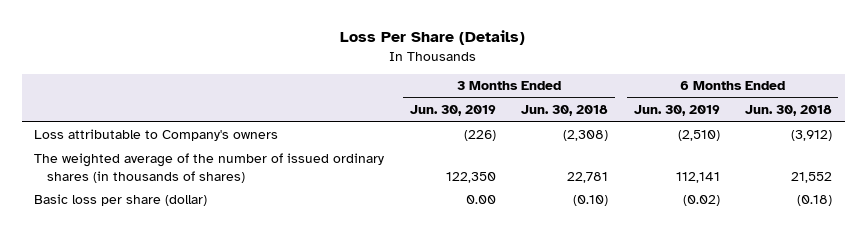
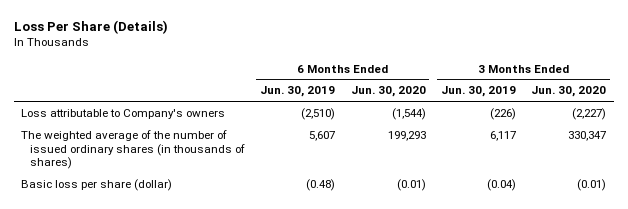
[521,105,609,117] Jun. 30, 2018 -> none
[745,105,833,117] Jun. 30, 2018 -> none
none -> [350,86,426,98] Jun. 30, 2020
none -> [531,86,607,98] Jun. 30, 2020
[445,171,496,183] 122,350 -> [489,130,516,141] 6,117
[675,171,720,183] 112,141 -> [309,130,336,141] 5,607
[465,195,496,205] 0.00 -> [486,178,516,191] (0.04)
[682,195,720,207] (0.02) -> [306,178,336,191] (0.48)

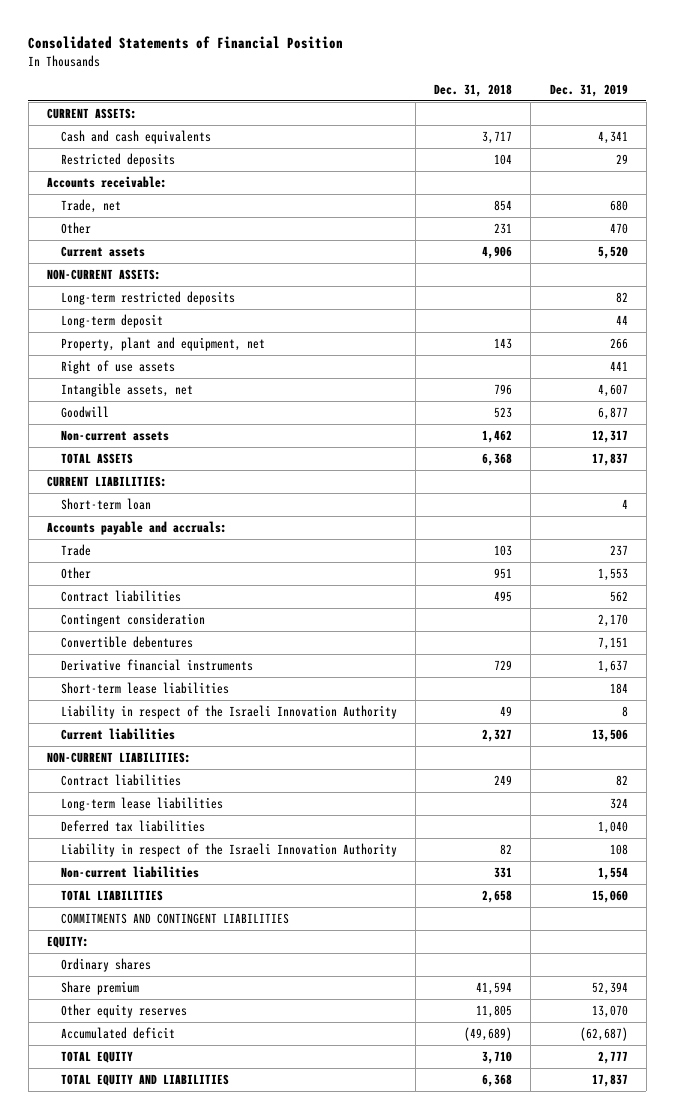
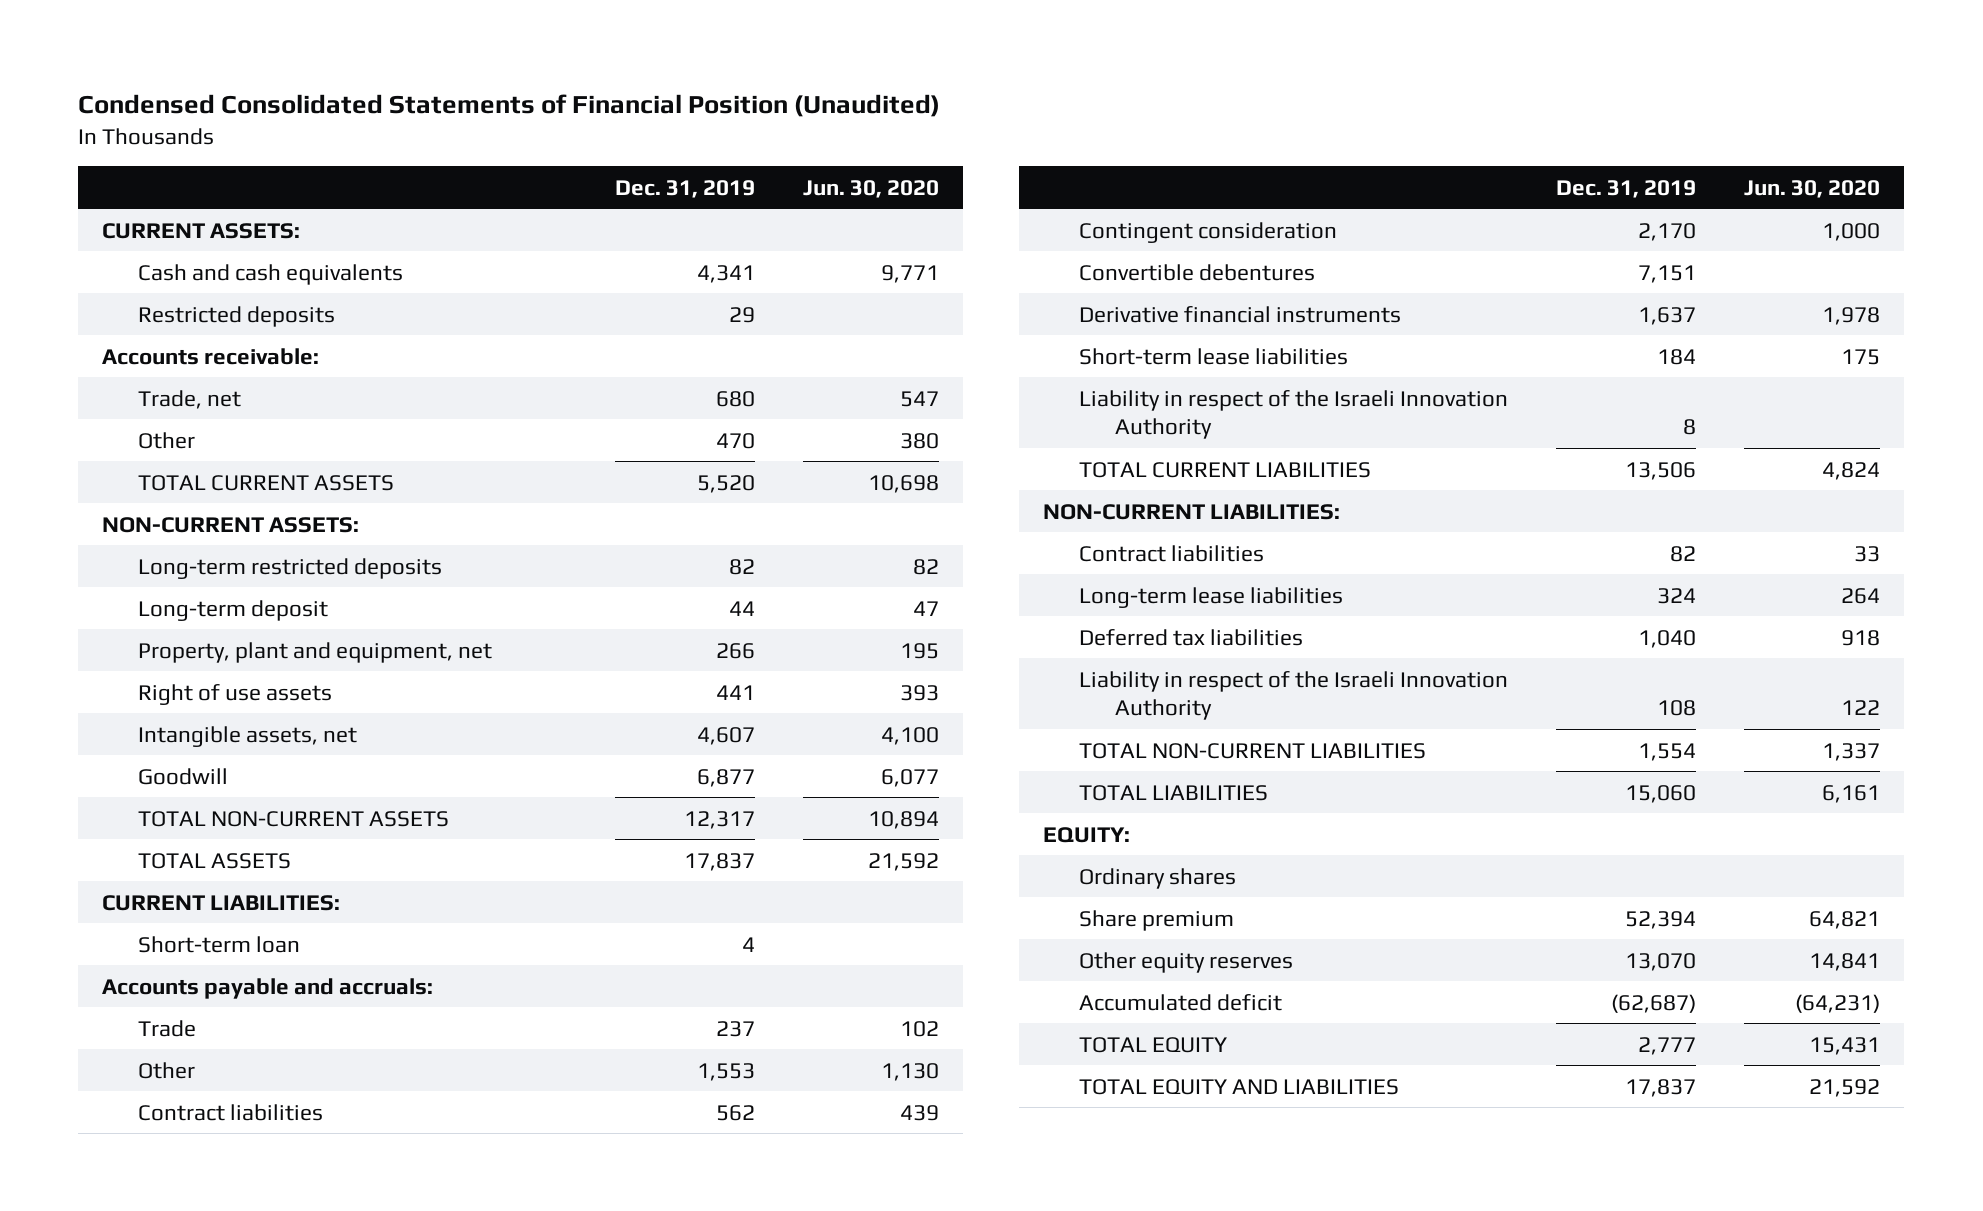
[28,36,344,50] Consolidated Statements of Financial Position -> [78,94,941,118] Condensed Consolidated Statements of Financial Position (Unaudited)
[434,84,513,98] Dec. 31, 2018 -> none
none -> [803,179,940,198] Jun. 30, 2020
[60,245,145,257] Current assets -> [138,474,395,491] TOTAL CURRENT ASSETS
[60,429,169,441] Non-current assets -> [138,810,450,827] TOTAL NON-CURRENT ASSETS
[60,727,175,740] Current liabilities -> [1079,461,1372,478] TOTAL CURRENT LIABILITIES
[60,865,199,878] Non-current liabilities -> [1079,742,1427,759] TOTAL NON-CURRENT LIABILITIES
[60,912,289,924] COMMITMENTS AND CONTINGENT LIABILITIES -> none

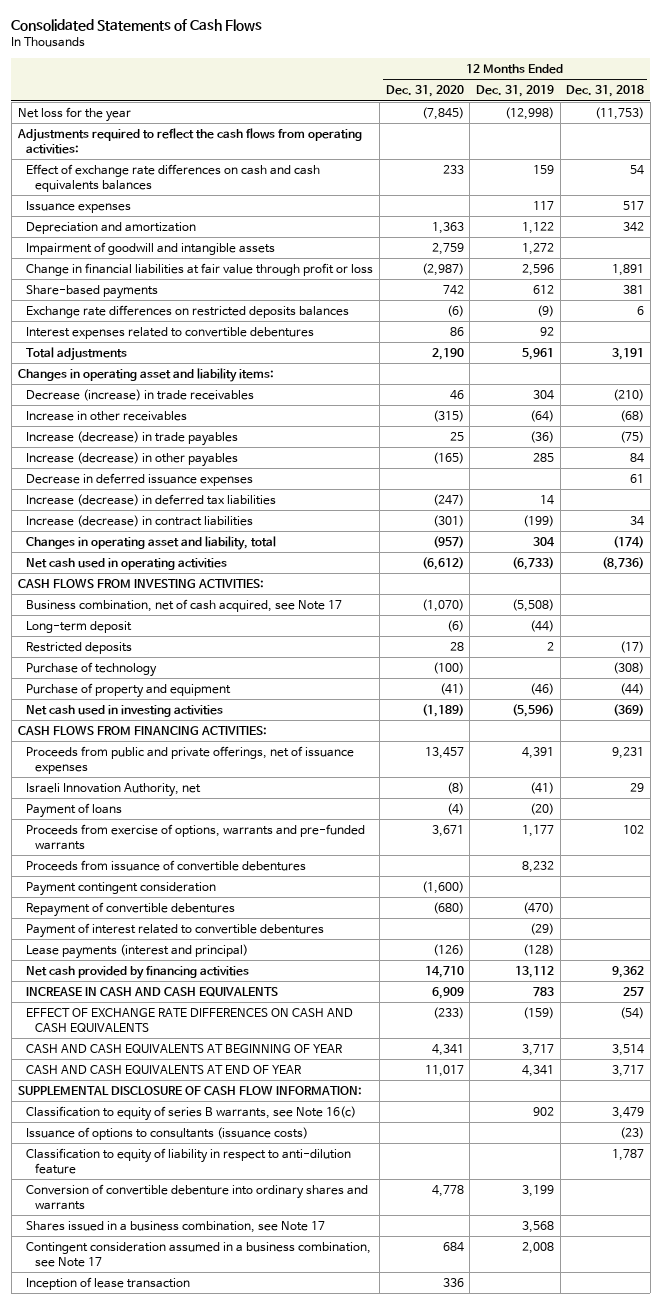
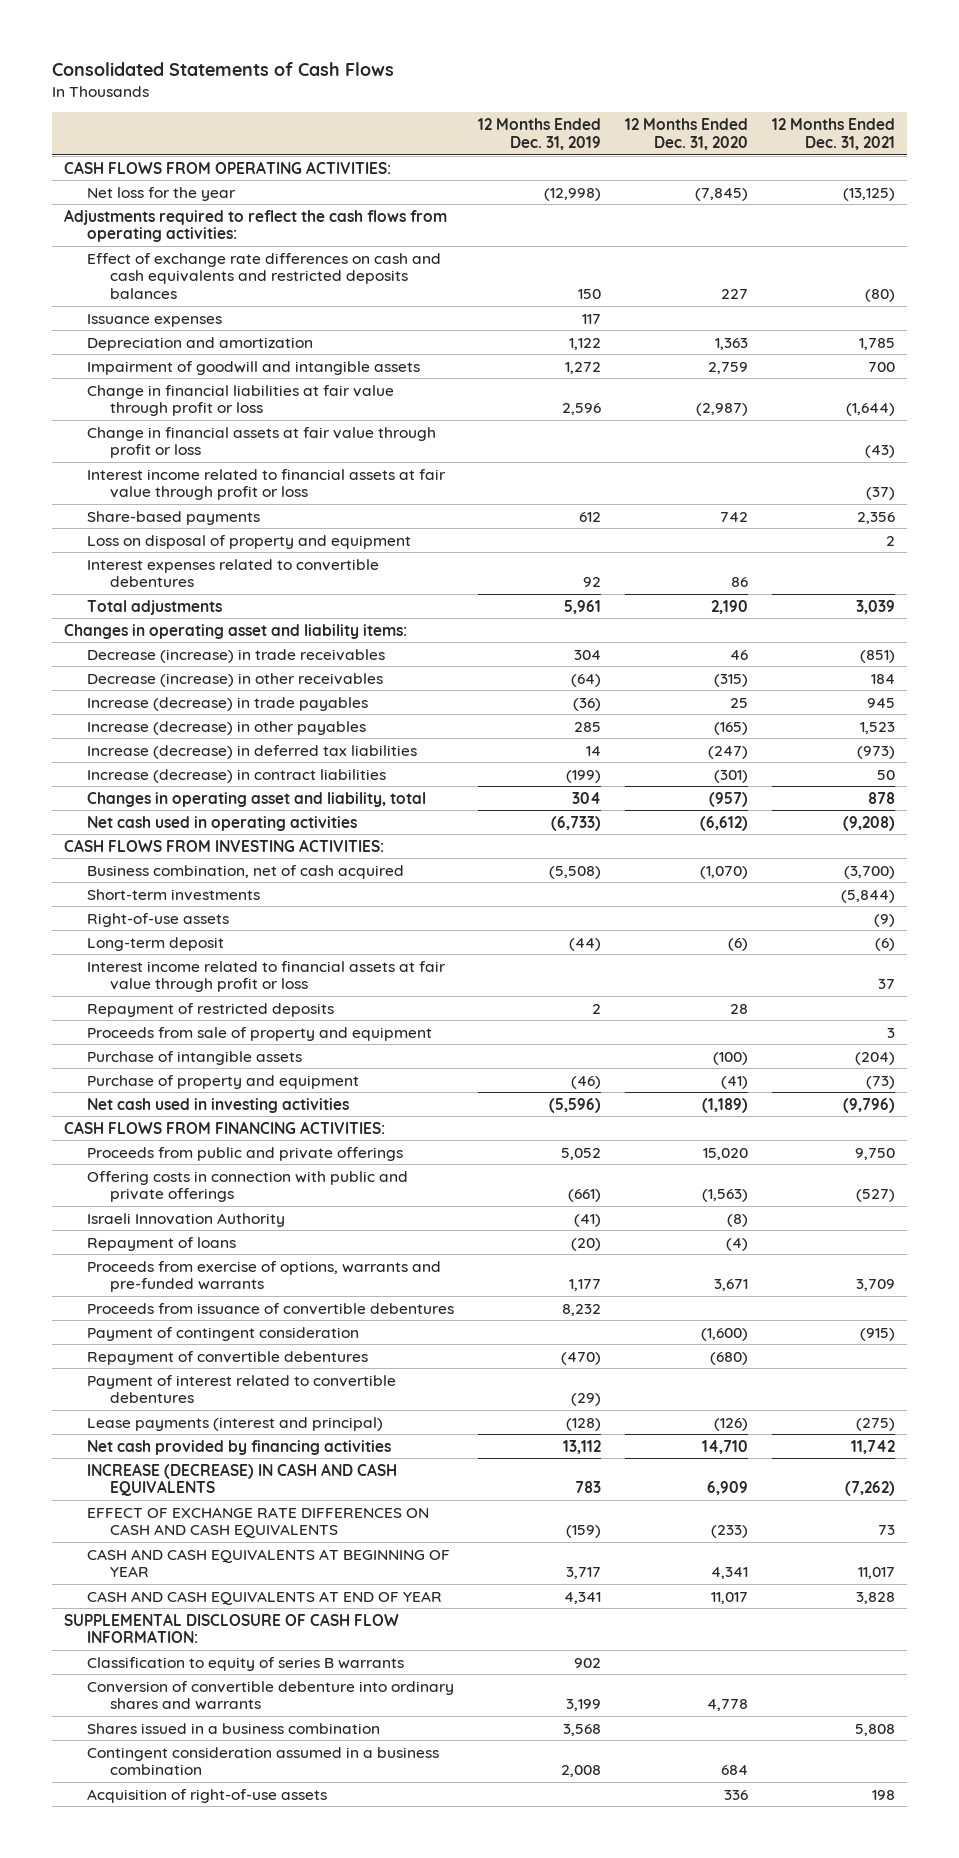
[566,85,645,98] Dec. 31, 2018 -> none
none -> [772,118,896,150] 12 Months Ended Dec. 31, 2021
none -> [64,160,392,174] CASH FLOWS FROM OPERATING ACTIVITIES:
[26,163,321,193] Effect of exchange rate differences on cash and cash equivalents balances -> [86,252,441,300] Effect of exchange rate differences on cash and cash equivalents and restricted deposits balances
[442,164,464,174] 233 -> [721,289,749,300] 227
[533,164,555,174] 159 -> [578,289,602,300] 150
none -> [86,426,436,459] Change in financial assets at fair value through profit or loss
none -> [86,468,446,501] Interest income related to financial assets at fair value through profit or loss
[26,304,350,318] Exchange rate differences on restricted deposits balances -> none
none -> [86,534,411,549] Loss on disposal of property and equipment
[26,410,188,421] Increase in other receivables -> [86,672,383,687] Decrease (increase) in other receivables
[26,472,254,486] Decrease in deferred issuance expenses -> none
[26,598,343,612] Business combination, net of cash acquired, see Note 17 -> [86,864,404,879] Business combination, net of cash acquired
none -> [86,888,260,901] Short-term investments
none -> [86,912,229,927] Right-of-use assets
none -> [86,960,446,993] Interest income related to financial assets at fair value through profit or loss
[26,641,133,654] Restricted deposits -> [86,1002,334,1017] Repayment of restricted deposits
none -> [86,1026,432,1041] Proceeds from sale of property and equipment
[26,661,158,677] Purchase of technology -> [86,1050,302,1065] Purchase of intangible assets
[26,745,355,775] Proceeds from public and private offerings, net of issuance expenses -> [86,1146,403,1161] Proceeds from public and private offerings
[424,746,464,759] 13,457 -> [703,1147,749,1160] 15,020
[522,746,555,759] 4,391 -> [561,1147,602,1160] 5,052
none -> [86,1170,408,1203] Offering costs in connection with public and private offerings
[26,782,202,797] Israeli Innovation Authority, net -> [86,1212,285,1227] Israeli Innovation Authority
[26,802,123,818] Payment of loans -> [86,1236,236,1251] Repayment of loans
[26,881,217,896] Payment contingent consideration -> [86,1326,359,1341] Payment of contingent consideration
[26,986,279,997] INCREASE IN CASH AND CASH EQUIVALENTS -> [86,1462,397,1497] INCREASE (DECREASE) IN CASH AND CASH EQUIVALENTS
[26,1126,309,1140] Issuance of options to consultants (issuance costs) -> none
[26,1147,352,1175] Classification to equity of liability in respect to anti-dilution feature -> none
[26,1105,357,1121] Classification to equity of series B warrants, see Note 16(c) -> [86,1656,404,1671] Classification to equity of series B warrants
[26,1220,326,1233] Shares issued in a business combination, see Note 17 -> [86,1722,380,1734] Shares issued in a business combination
[26,1241,372,1268] Contingent consideration assumed in a business combination, see Note 17 -> [86,1746,439,1776] Contingent consideration assumed in a business combination
[26,1276,191,1290] Inception of lease transaction -> [86,1788,327,1803] Acquisition of right-of-use assets

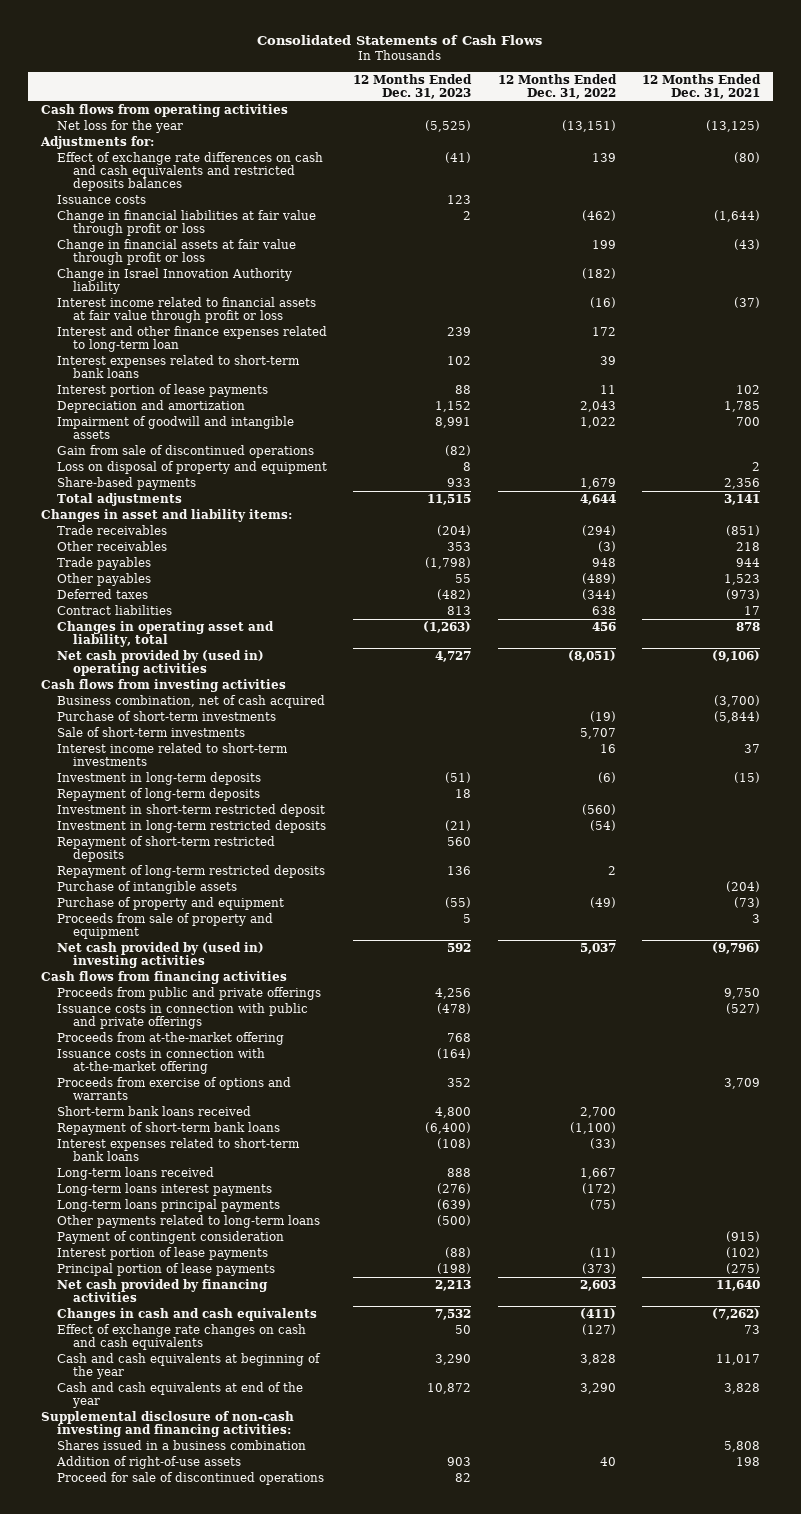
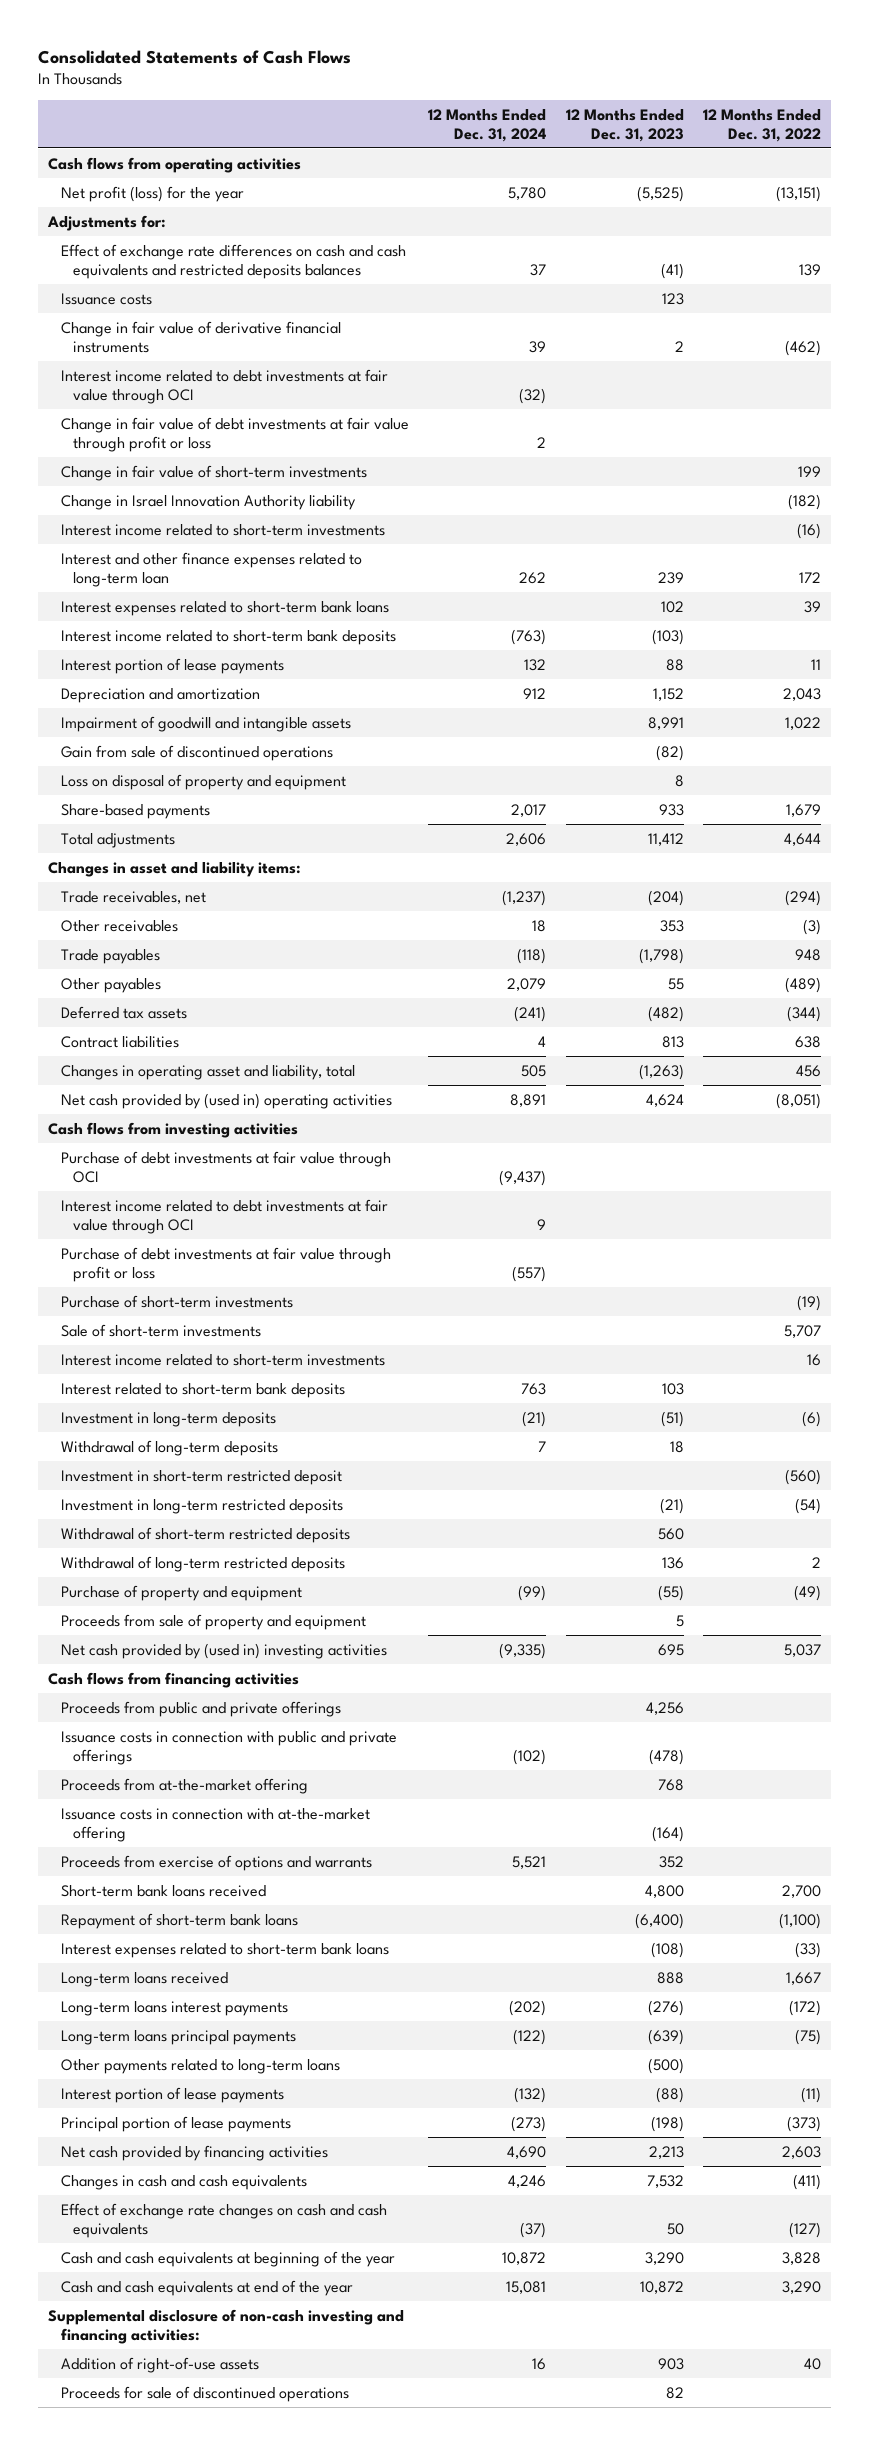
[641,73,761,99] 12 Months Ended Dec. 31, 2021 -> none
none -> [428,108,547,142] 12 Months Ended Dec. 31, 2024
[56,120,183,134] Net loss for the year -> [60,185,244,202] Net profit (loss) for the year
[56,210,316,237] Change in financial liabilities at fair value through profit or loss -> [60,320,341,353] Change in fair value of derivative financial instruments
none -> [60,368,388,404] Interest income related to debt investments at fair value through OCI
none -> [60,416,409,452] Change in fair value of debt investments at fair value through profit or loss
[56,239,296,266] Change in financial assets at fair value through profit or loss -> [60,464,367,481] Change in fair value of short-term investments
[56,297,316,324] Interest income related to financial assets at fair value through profit or loss -> none
none -> [60,523,385,536] Interest income related to short-term investments
none -> [60,629,396,645] Interest income related to short-term bank deposits
[427,494,472,506] 11,515 -> [647,832,684,846] 11,412
[56,525,167,536] Trade receivables -> [60,890,206,904] Trade receivables, net
[56,589,148,600] Deferred taxes -> [60,1005,187,1019] Deferred tax assets
[435,651,472,663] 4,727 -> [645,1093,684,1107] 4,624
[56,695,325,709] Business combination, net of cash acquired -> none
none -> [60,1150,391,1183] Purchase of debt investments at fair value through OCI
none -> [60,1198,388,1234] Interest income related to debt investments at fair value through OCI
none -> [60,1246,391,1282] Purchase of debt investments at fair value through profit or loss
none -> [60,1382,345,1398] Interest related to short-term bank deposits
[56,788,260,802] Repayment of long-term deposits -> [60,1439,278,1456] Withdrawal of long-term deposits
[56,881,237,895] Purchase of intangible assets -> none
[56,836,275,863] Repayment of short-term restricted deposits -> [60,1526,350,1543] Withdrawal of short-term restricted deposits
[56,865,325,879] Repayment of long-term restricted deposits -> [60,1555,345,1572] Withdrawal of long-term restricted deposits
[447,943,472,953] 592 -> [657,1643,684,1656] 695
[56,1231,284,1245] Payment of contingent consideration -> none
[56,1440,306,1451] Shares issued in a business combination -> none
[56,1472,324,1486] Proceed for sale of discontinued operations -> [60,2385,349,2402] Proceeds for sale of discontinued operations

